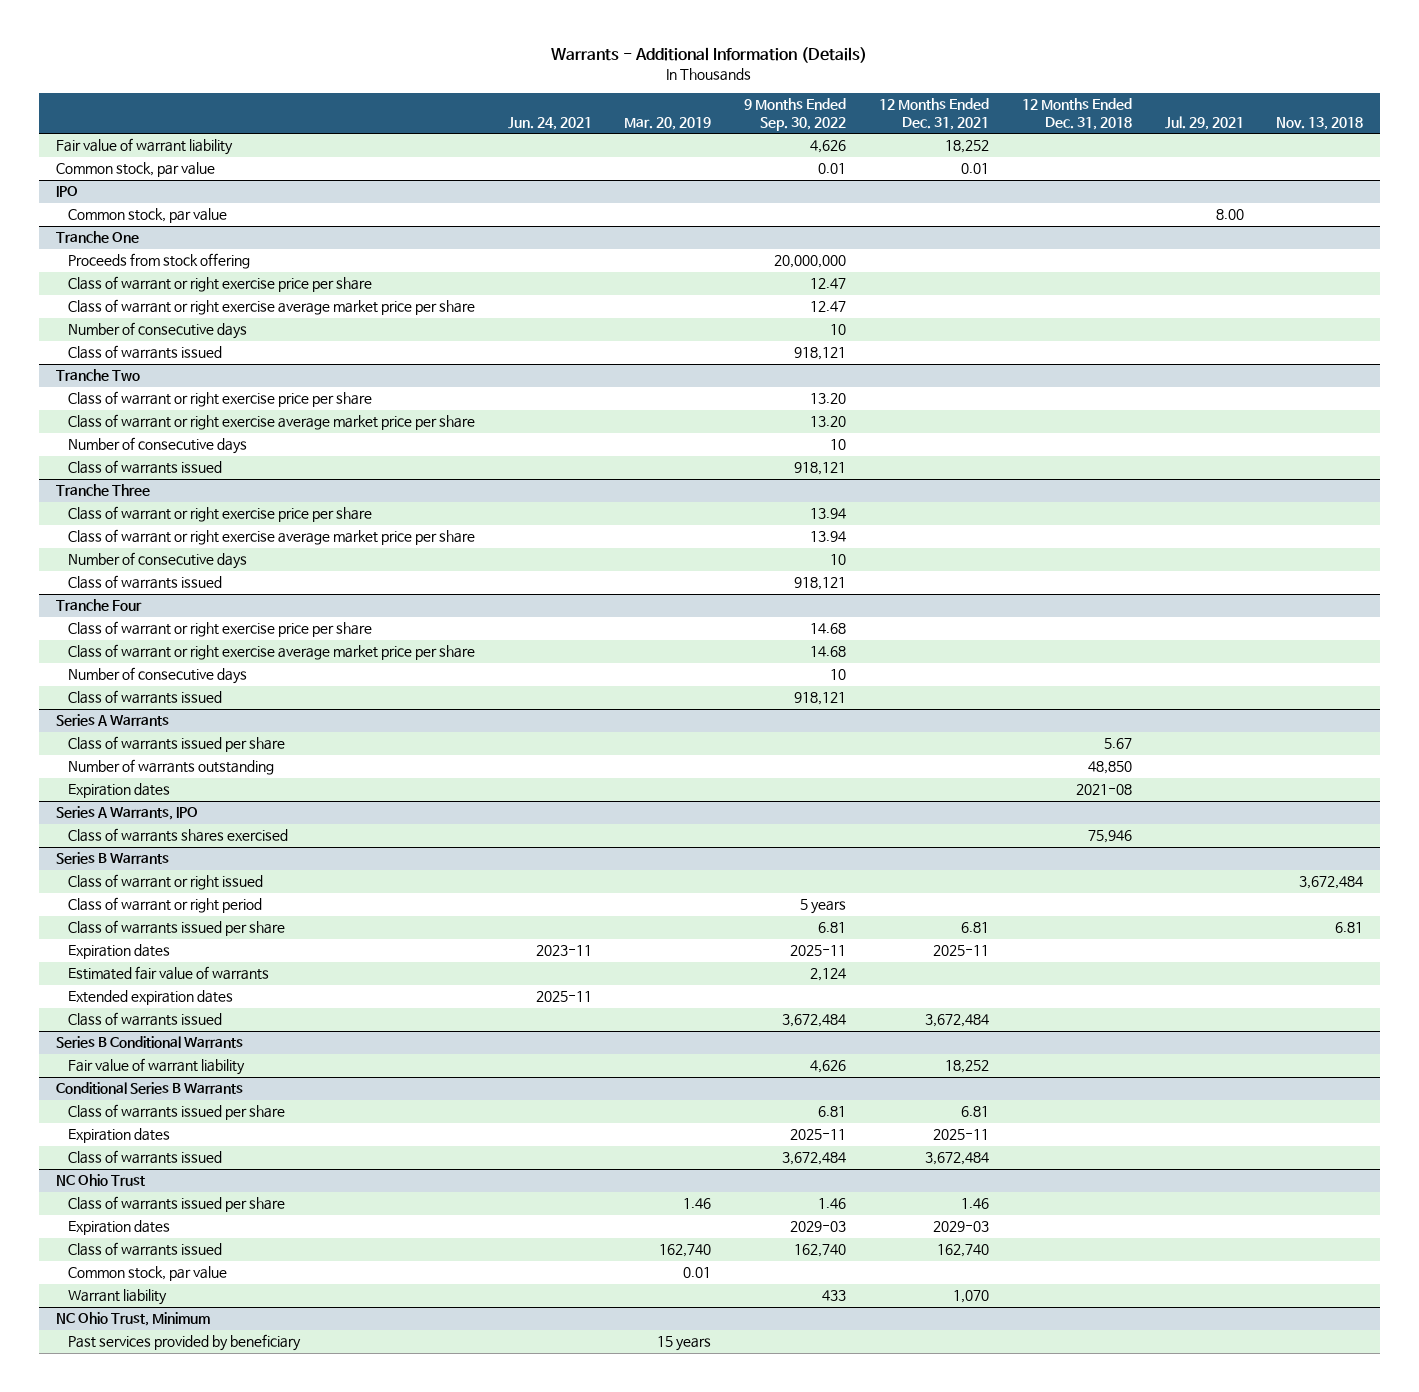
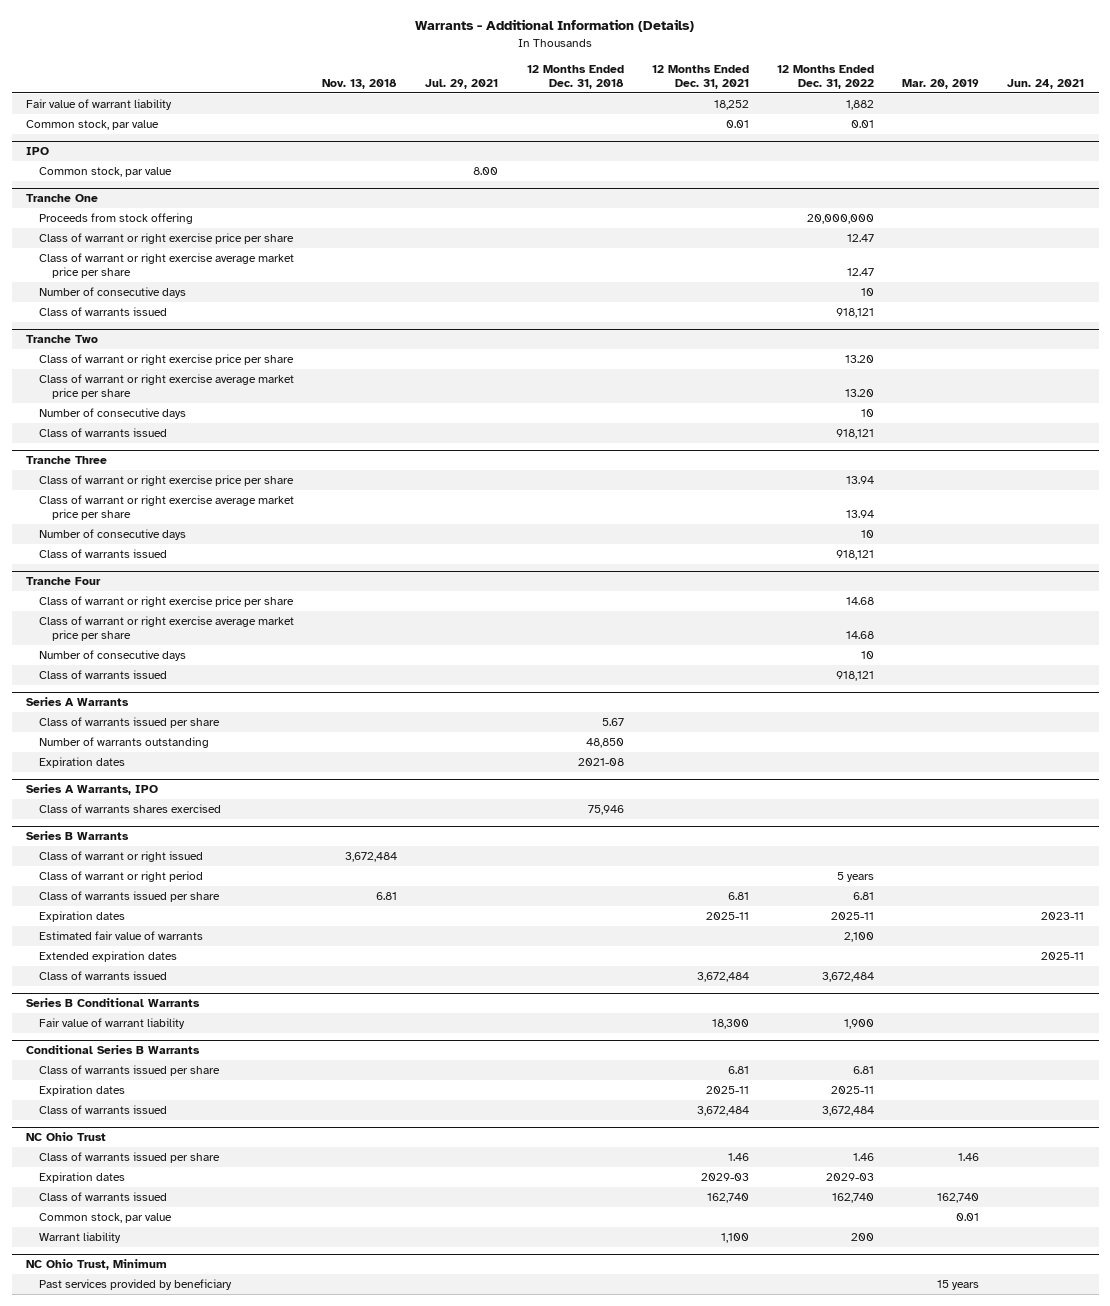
[744,97,847,131] 9 Months Ended Sep. 30, 2022 -> none
none -> [776,64,874,89] 12 Months Ended Dec. 31, 2022
[945,1060,990,1074] 18,252 -> [711,1018,749,1029] 18,300
[953,1290,990,1304] 1,070 -> [720,1232,749,1243] 1,100

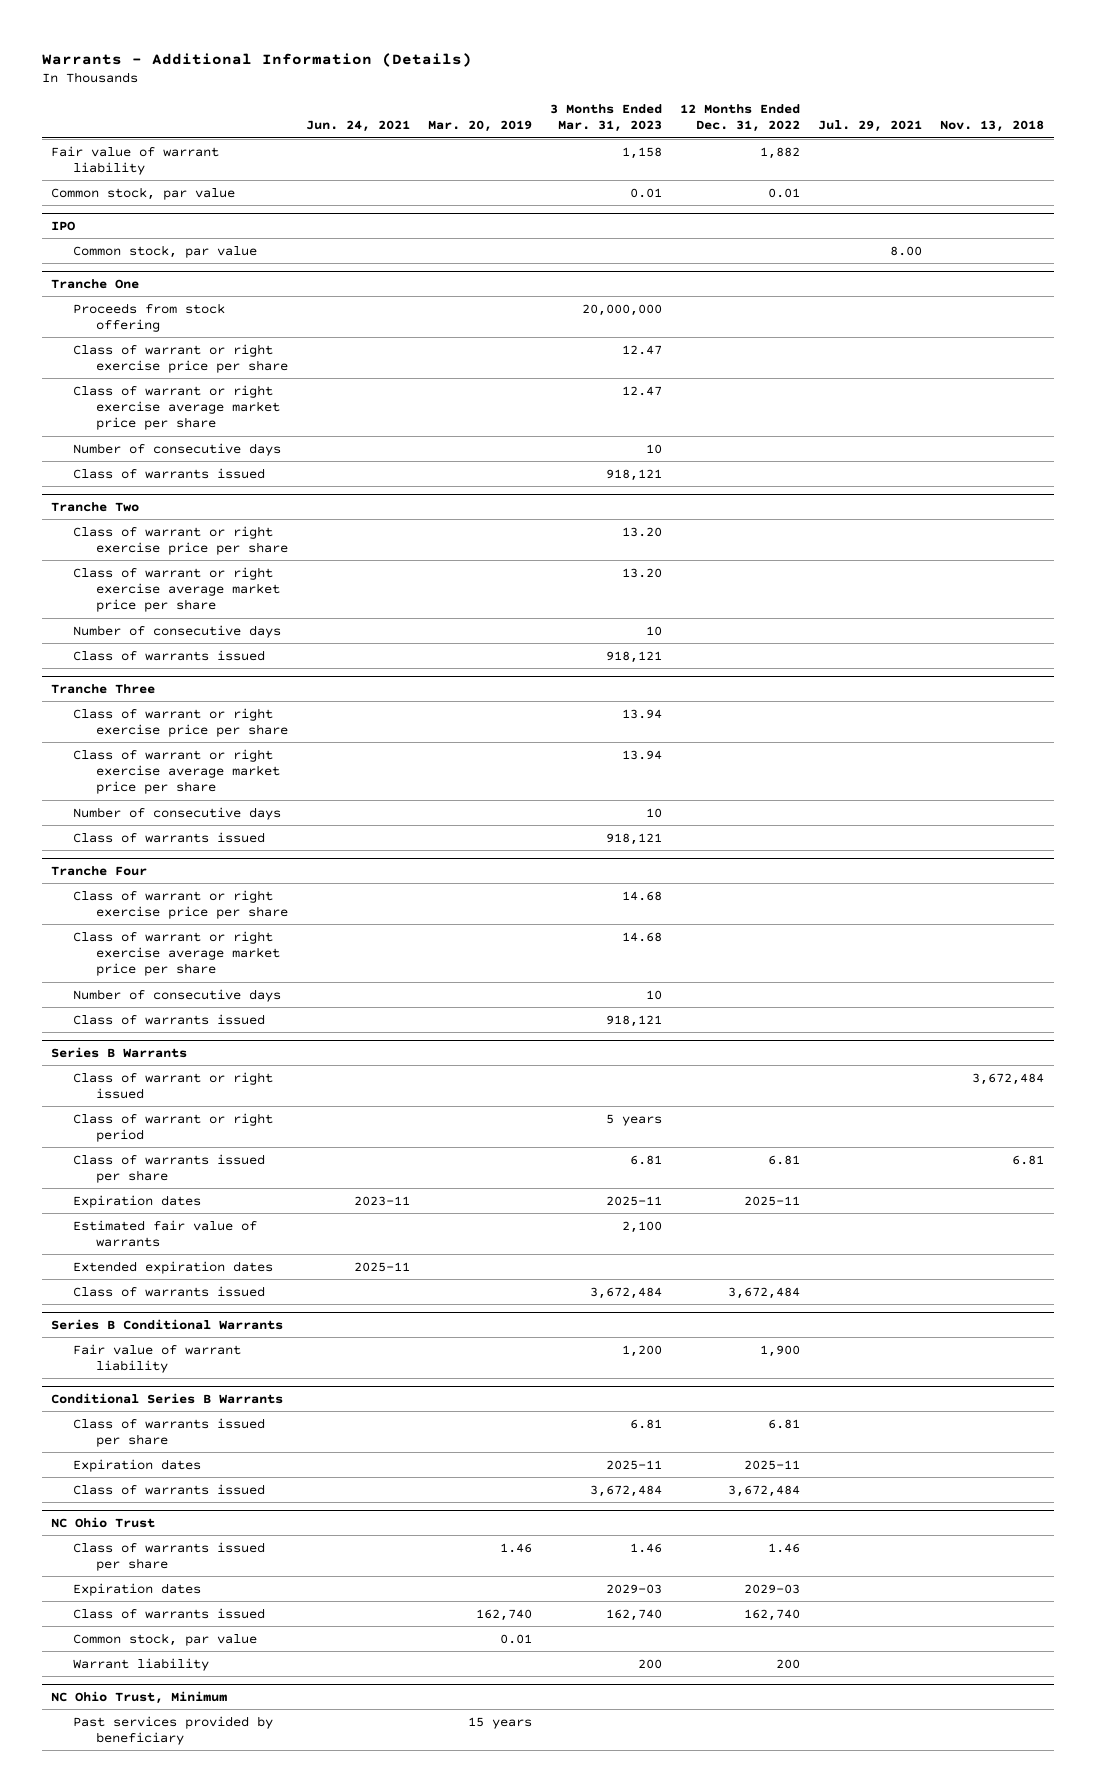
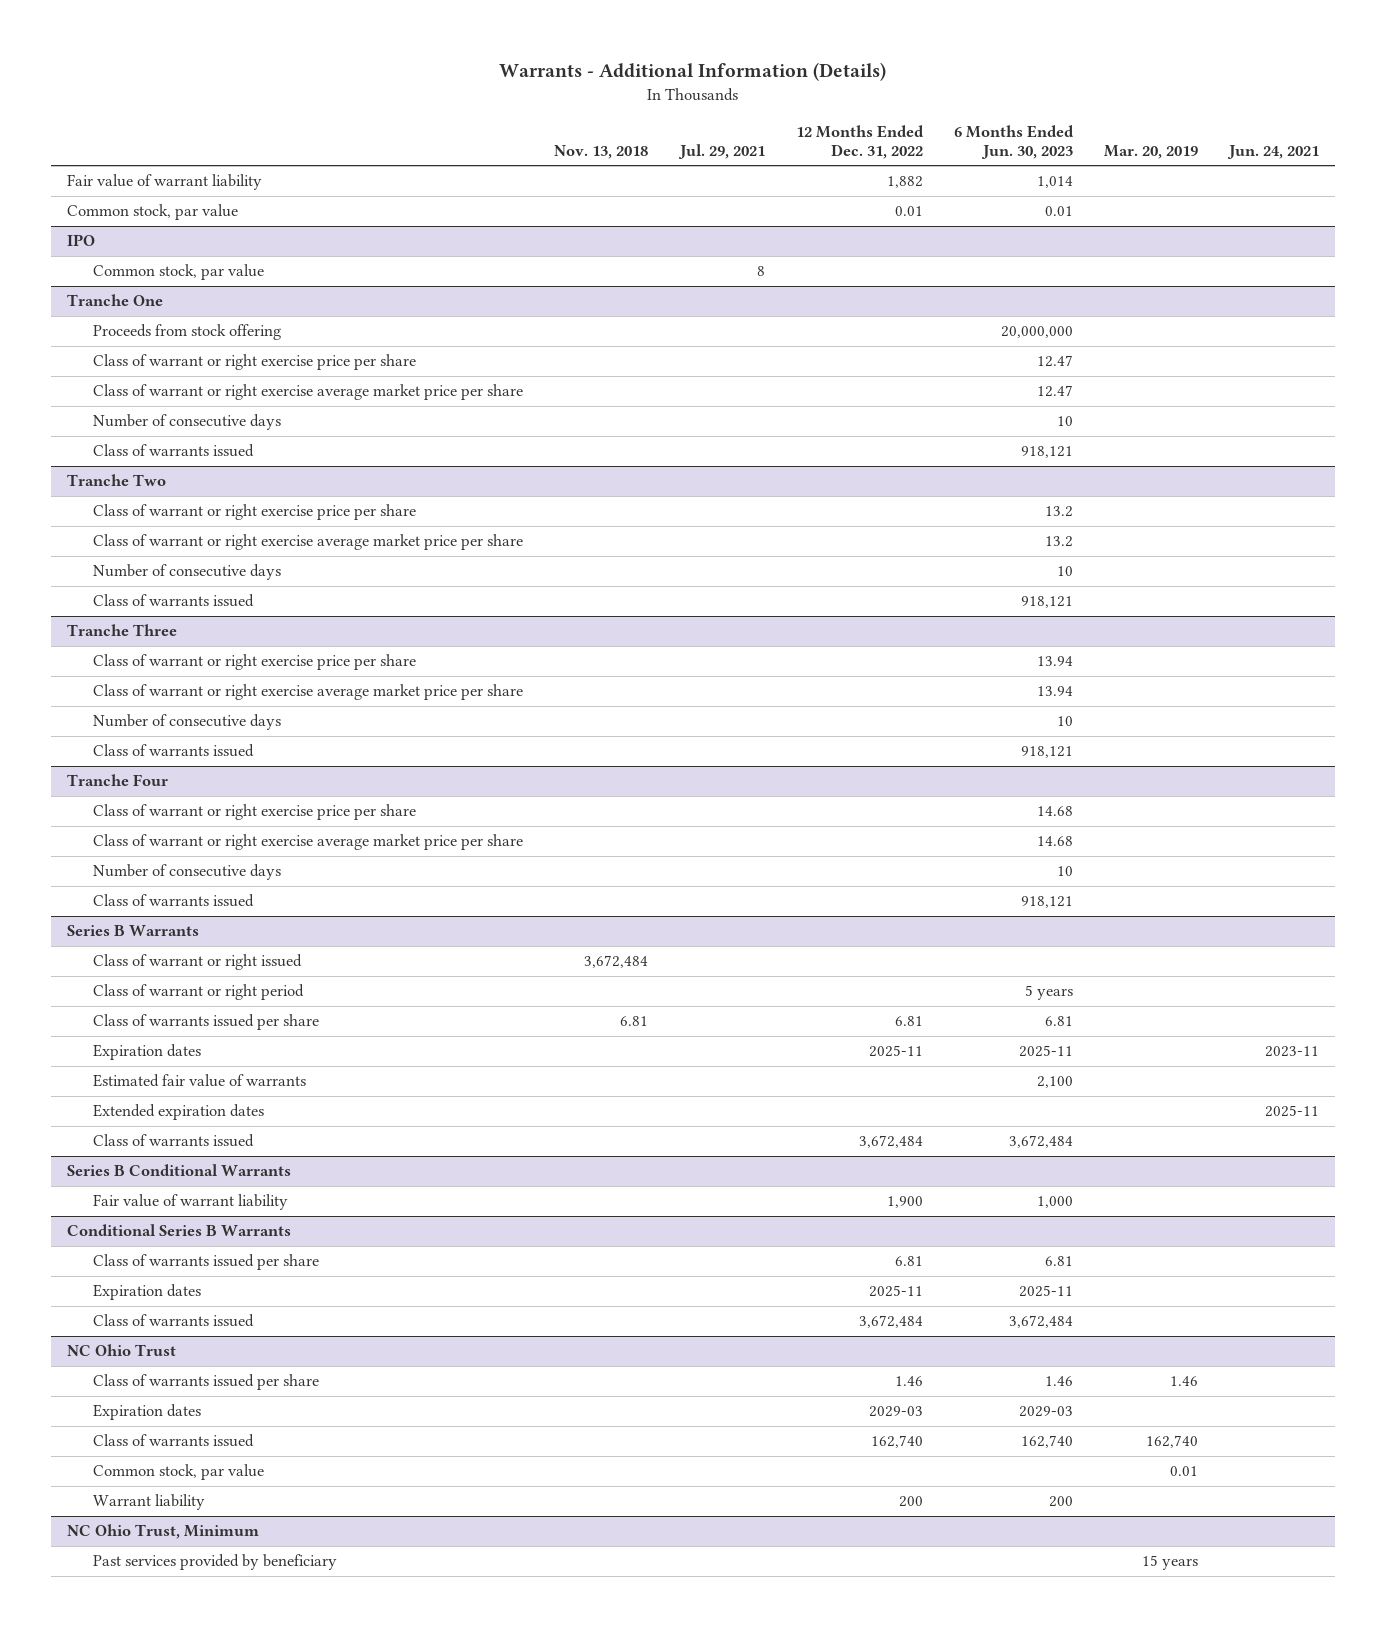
[549,104,662,133] 3 Months Ended Mar. 31, 2023 -> none
none -> [953,124,1074,160] 6 Months Ended Jun. 30, 2023
[890,245,923,256] 8.00 -> [756,266,765,277] 8

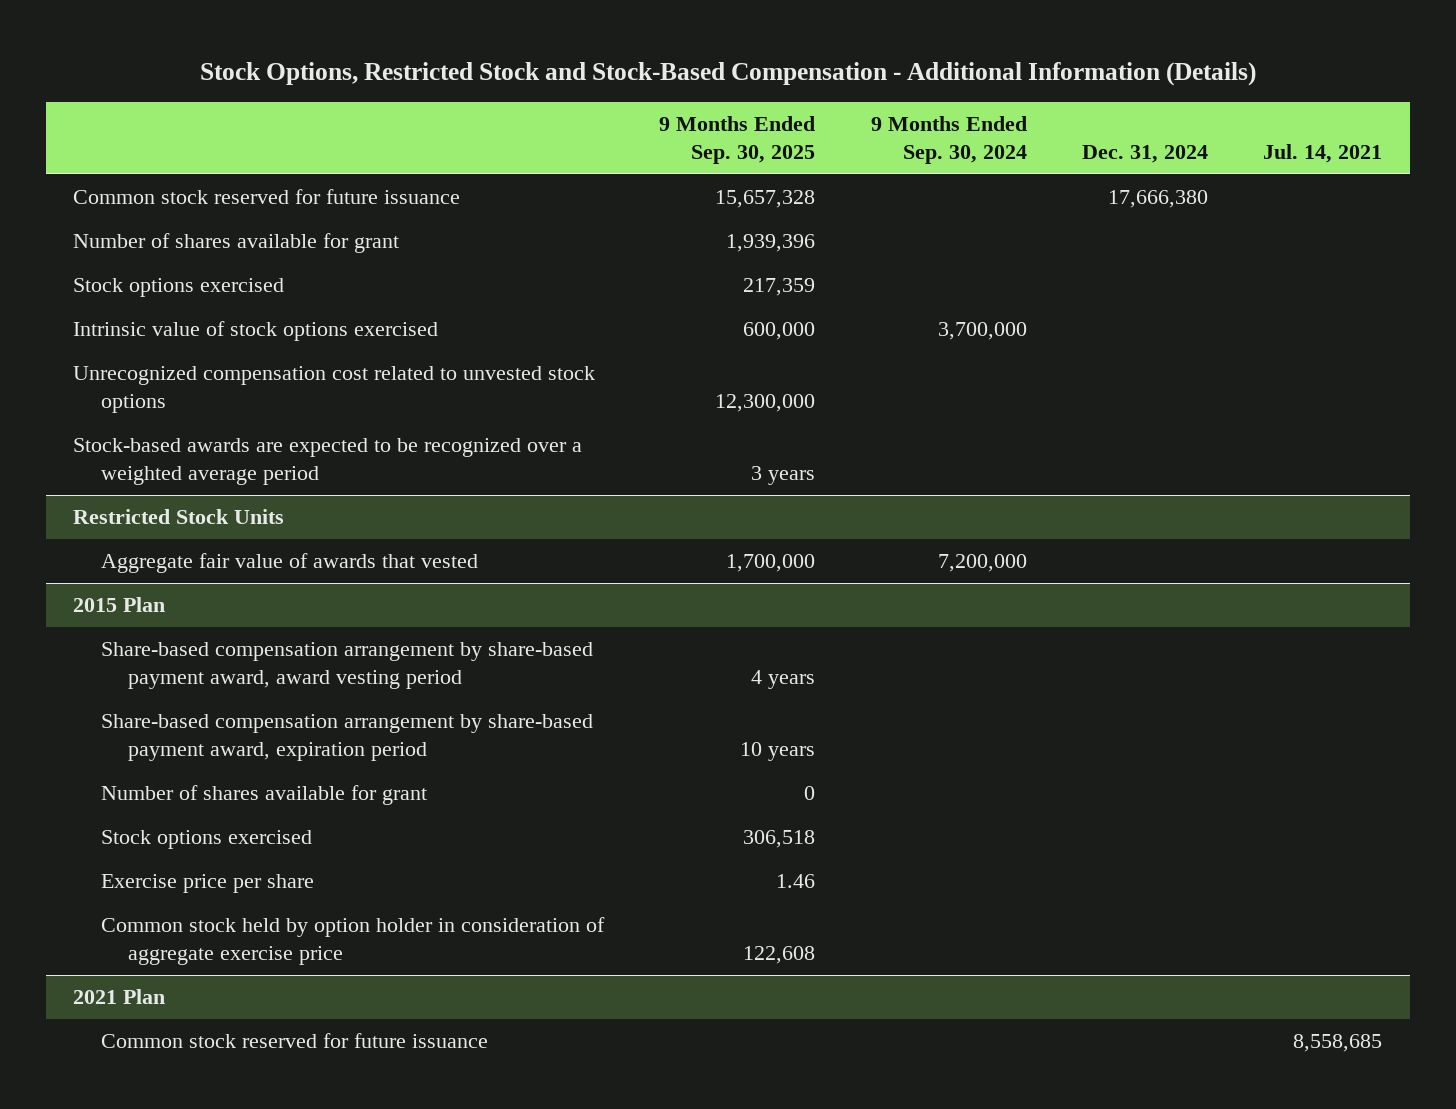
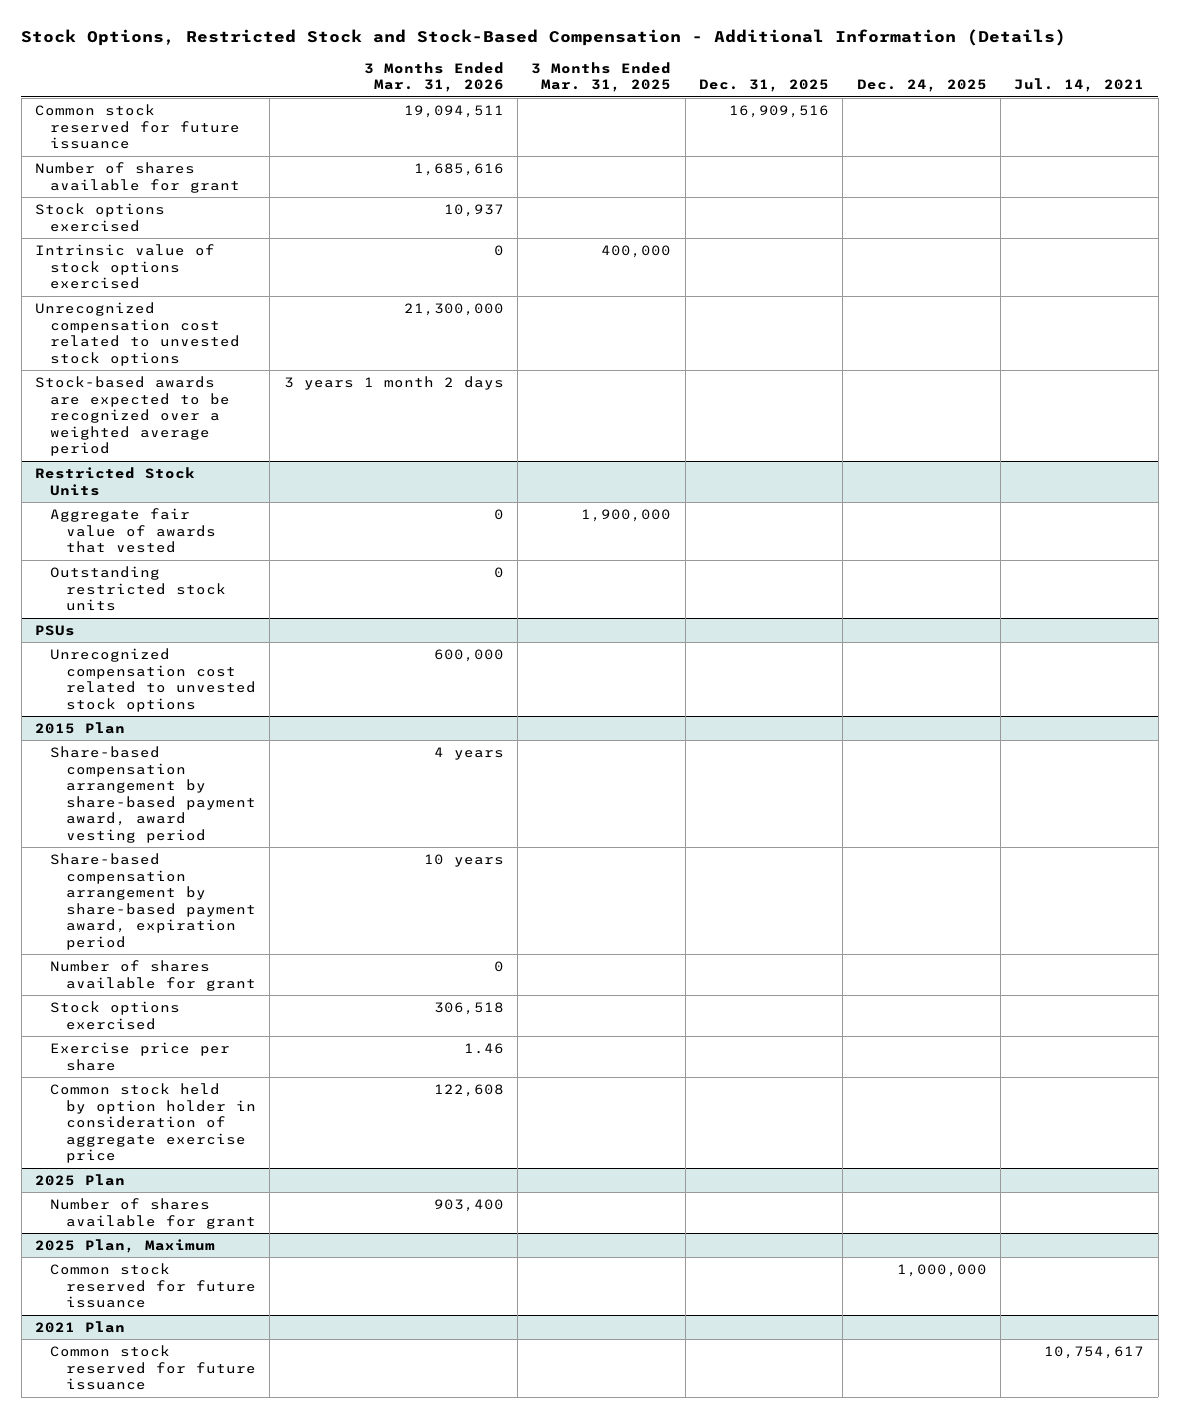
[659,116,816,164] 9 Months Ended Sep. 30, 2025 -> none
[870,116,1027,164] 9 Months Ended Sep. 30, 2024 -> none
[1081,144,1208,163] Dec. 31, 2024 -> none
none -> [363,61,504,93] 3 Months Ended Mar. 31, 2026
none -> [531,61,672,93] 3 Months Ended Mar. 31, 2025
none -> [698,79,829,93] Dec. 31, 2025
none -> [856,79,987,93] Dec. 24, 2025
none -> [50,565,226,612] Outstanding restricted stock units
none -> [34,624,75,636] PSUs
none -> [50,647,256,712] Unrecognized compensation cost related to unvested stock options
none -> [34,1173,125,1186] 2025 Plan
none -> [50,1197,256,1229] Number of shares available for grant
none -> [34,1238,215,1253] 2025 Plan, Maximum
none -> [50,1262,256,1309] Common stock reserved for future issuance
[1293,1034,1383,1053] 8,558,685 -> [1044,1345,1145,1359] 10,754,617

